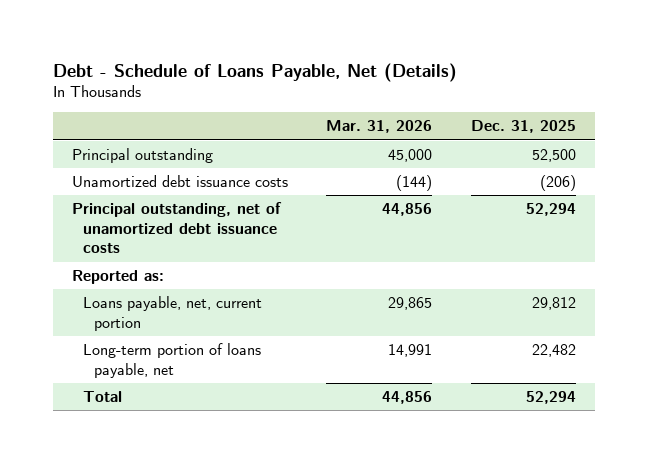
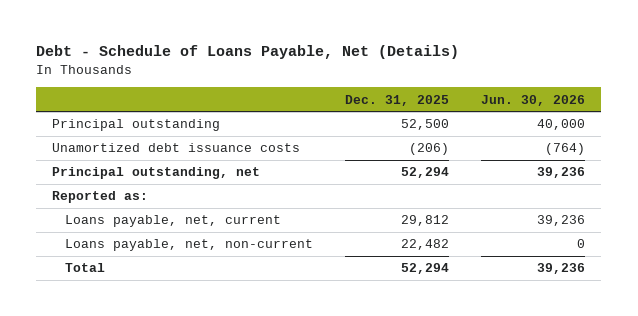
[326,120,433,134] Mar. 31, 2026 -> none
none -> [481,94,586,106] Jun. 30, 2026
[72,201,283,254] Principal outstanding, net of unamortized debt issuance costs -> [52,167,261,180] Principal outstanding, net
[83,295,263,331] Loans payable, net, current portion -> [64,215,281,228] Loans payable, net, current
[83,342,262,378] Long-term portion of loans payable, net -> [64,239,313,252] Loans payable, net, non-current

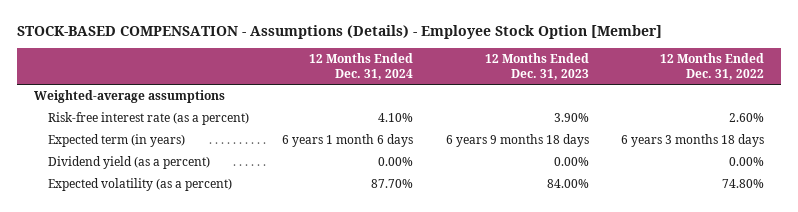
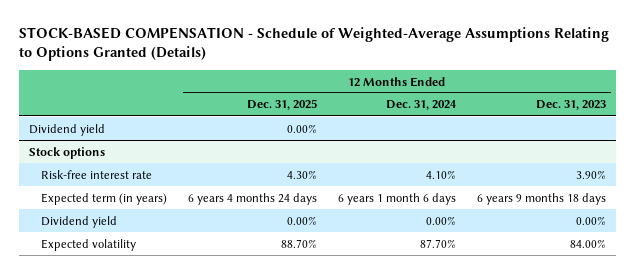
[17,24,663,39] STOCK-BASED COMPENSATION - Assumptions (Details) - Employee Stock Option [Member] -> [18,26,609,62] STOCK-BASED COMPENSATION - Schedule of Weighted-Average Assumptions Relating to Options Granted (Details)
[660,53,765,80] 12 Months Ended Dec. 31, 2022 -> none
none -> [246,99,317,111] Dec. 31, 2025
[33,90,225,104] Weighted-average assumptions -> none
none -> [28,123,105,136] Dividend yield
none -> [28,146,105,159] Stock options
[48,112,250,126] Risk-free interest rate (as a percent) -> [41,169,153,179] Risk-free interest rate
[48,156,211,170] Dividend yield (as a percent) -> [41,215,118,228] Dividend yield
[48,178,233,192] Expected volatility (as a percent) -> [41,238,137,251] Expected volatility

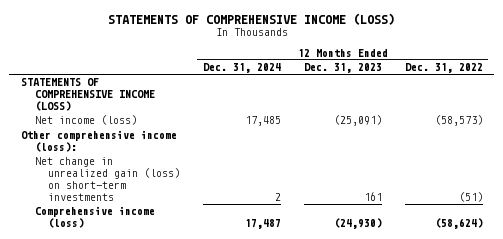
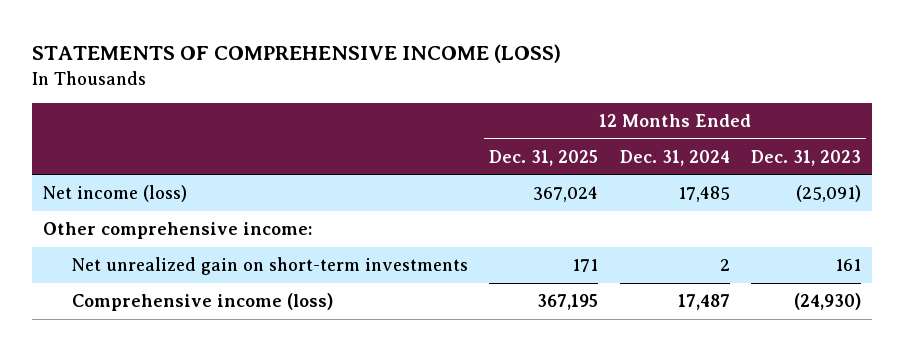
[404,63,483,74] Dec. 31, 2022 -> none
none -> [489,149,599,166] Dec. 31, 2025
[20,78,155,112] STATEMENTS OF COMPREHENSIVE INCOME (LOSS) -> none
[20,130,177,153] Other comprehensive income (loss): -> [43,222,313,240] Other comprehensive income:
[34,157,181,202] Net change in unrealized gain (loss) on short-term investments -> [71,257,468,276] Net unrealized gain on short-term investments

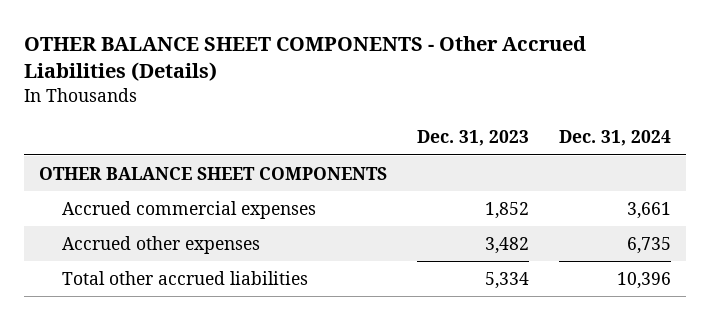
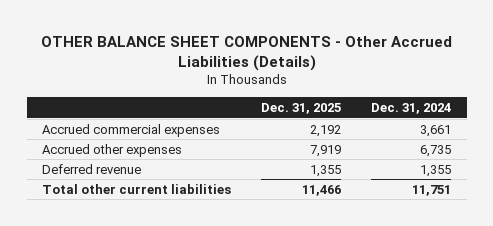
[417,130,530,147] Dec. 31, 2023 -> none
none -> [261,103,342,115] Dec. 31, 2025
[39,166,388,180] OTHER BALANCE SHEET COMPONENTS -> none
none -> [42,163,142,174] Deferred revenue
[61,270,308,285] Total other accrued liabilities -> [42,183,232,194] Total other current liabilities
[617,271,672,289] 10,396 -> [412,184,452,196] 11,751

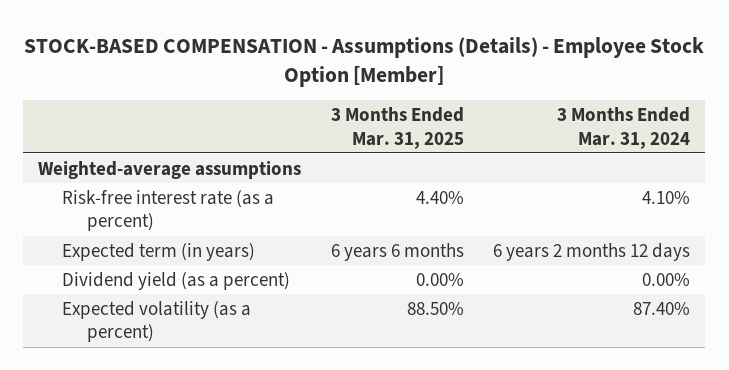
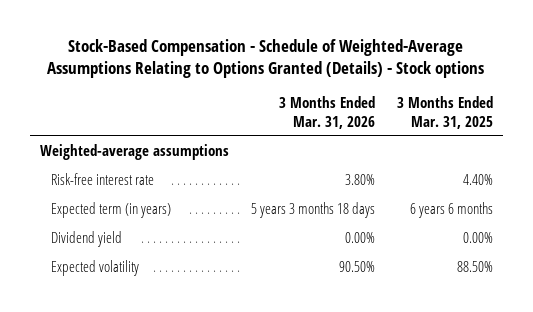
[24,36,705,87] STOCK-BASED COMPENSATION - Assumptions (Details) - Employee Stock Option [Member] -> [47,38,485,79] Stock-Based Compensation - Schedule of Weighted-Average Assumptions Relating to Options Granted (Details) - Stock options
[557,107,691,149] 3 Months Ended Mar. 31, 2024 -> none
none -> [278,96,375,129] 3 Months Ended Mar. 31, 2026
[62,189,275,232] Risk-free interest rate (as a percent) -> [50,173,154,186] Risk-free interest rate
[62,271,291,290] Dividend yield (as a percent) -> [50,231,122,248] Dividend yield
[62,300,252,343] Expected volatility (as a percent) -> [50,260,139,277] Expected volatility

